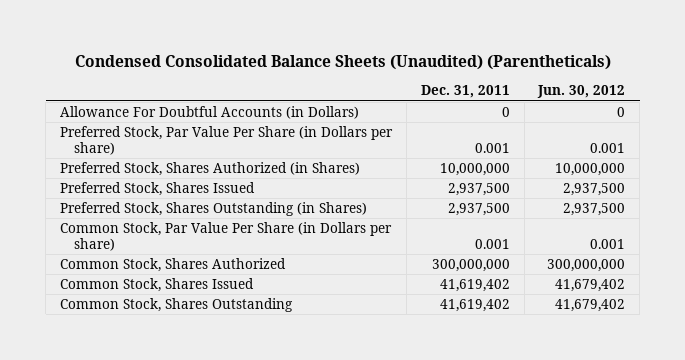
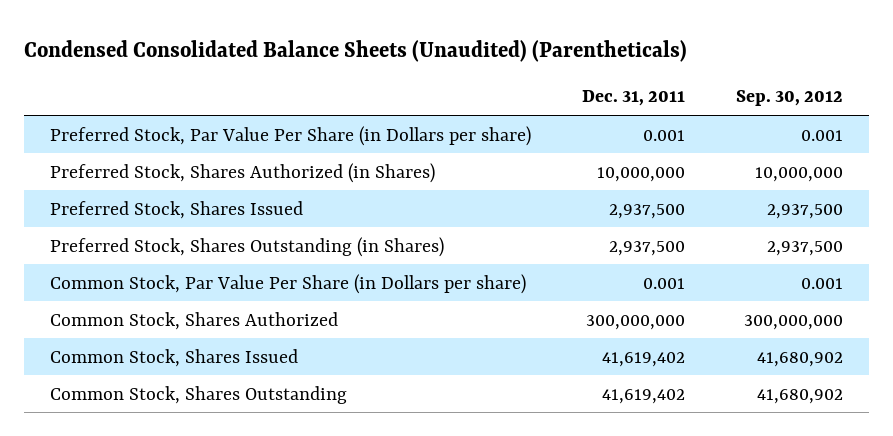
[537,85,626,99] Jun. 30, 2012 -> none
none -> [736,90,844,107] Sep. 30, 2012
[59,106,359,120] Allowance For Doubtful Accounts (in Dollars) -> none

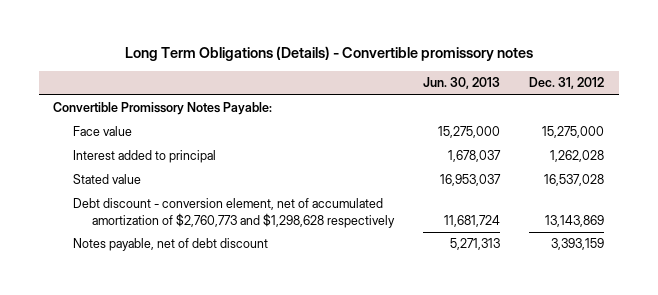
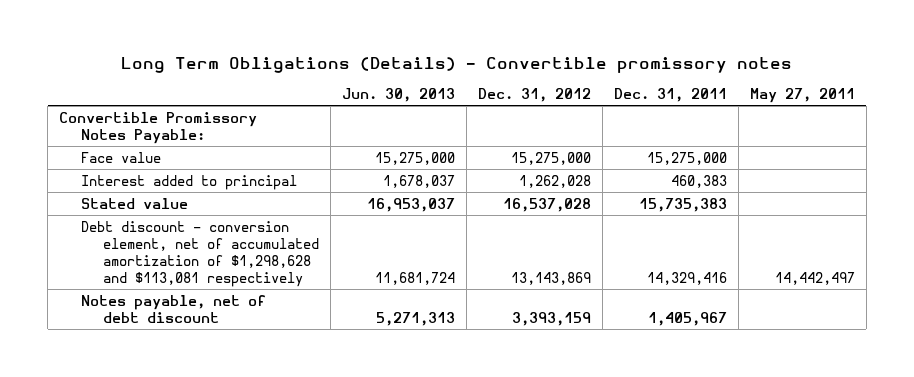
none -> [613,88,727,103] Dec. 31, 2011
none -> [749,88,855,104] May 27, 2011
[72,198,395,228] Debt discount - conversion element, net of accumulated amortization of $2,760,773 and $1,298,628 respectively -> [80,220,319,287] Debt discount - conversion element, net of accumulated amortization of $1,298,628 and $113,081 respectively

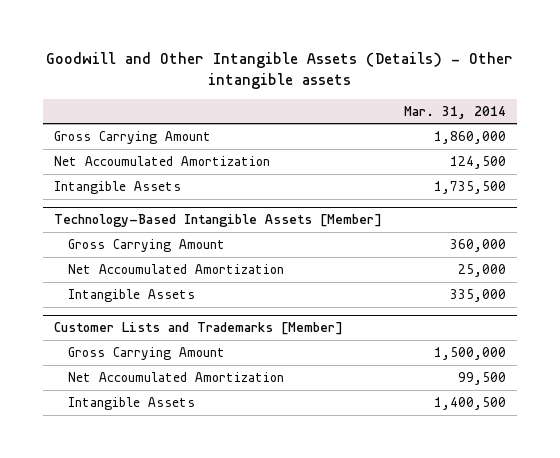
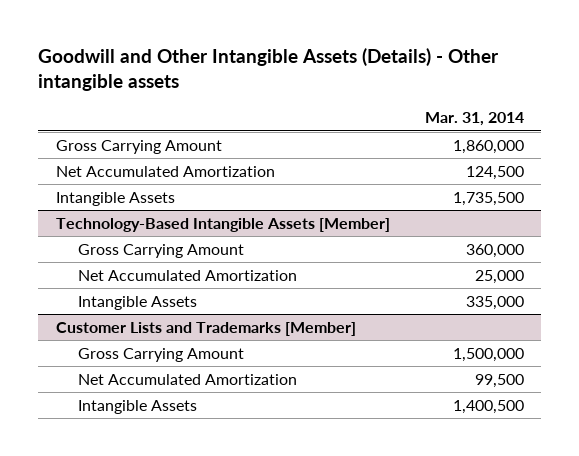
[54,155,271,166] Net Accoumulated Amortization -> [55,165,275,177] Net Accumulated Amortization
[67,263,284,274] Net Accoumulated Amortization -> [77,269,297,281] Net Accumulated Amortization
[67,371,284,382] Net Accoumulated Amortization -> [77,373,297,385] Net Accumulated Amortization

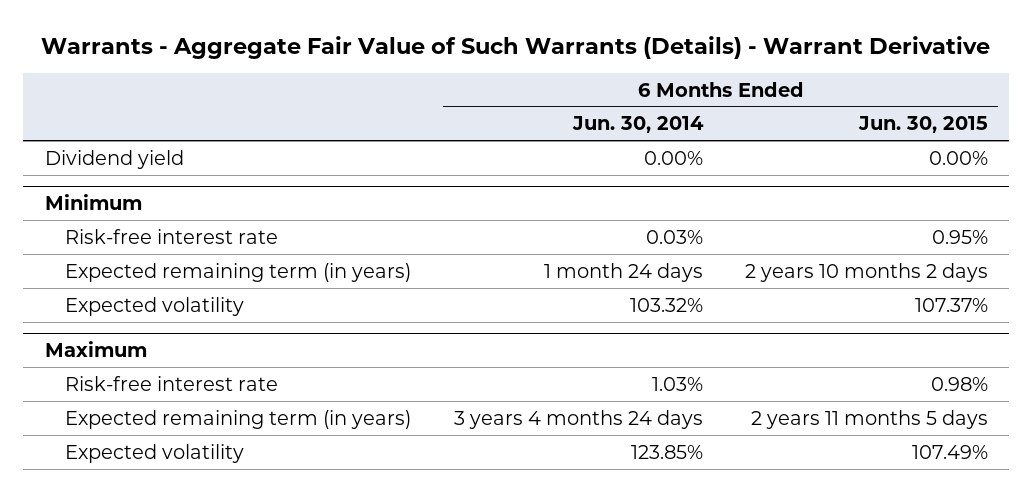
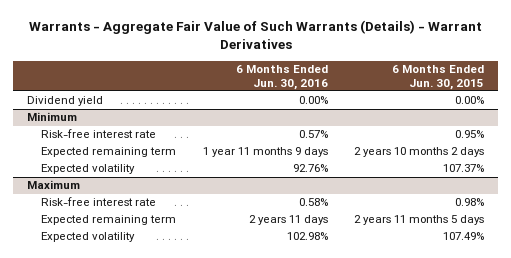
[41,35,991,59] Warrants - Aggregate Fair Value of Such Warrants (Details) - Warrant Derivative -> [28,20,482,50] Warrants - Aggregate Fair Value of Such Warrants (Details) - Warrant Derivatives
[571,116,704,134] Jun. 30, 2014 -> none
none -> [235,65,328,90] 6 Months Ended Jun. 30, 2016
[65,262,412,282] Expected remaining term (in years) -> [40,147,176,158] Expected remaining term
[65,409,412,429] Expected remaining term (in years) -> [40,215,176,226] Expected remaining term

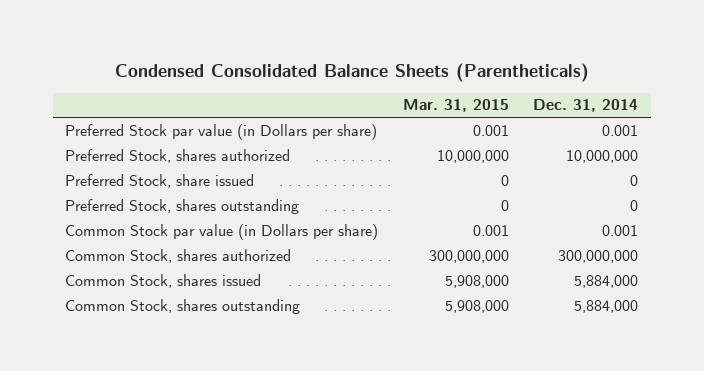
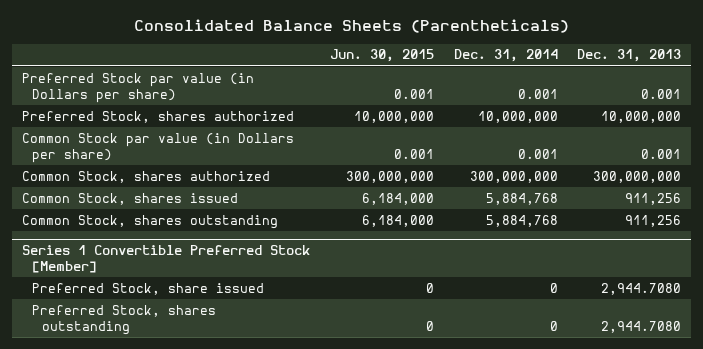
[114,63,589,83] Condensed Consolidated Balance Sheets (Parentheticals) -> [133,19,569,34] Consolidated Balance Sheets (Parentheticals)
[402,99,509,113] Mar. 31, 2015 -> none
none -> [329,49,434,63] Jun. 30, 2015
none -> [577,49,682,63] Dec. 31, 2013
[65,173,255,188] Preferred Stock, share issued -> none
[65,198,300,214] Preferred Stock, shares outstanding -> none
[574,274,639,288] 5,884,000 -> [485,192,558,205] 5,884,768
[574,299,639,313] 5,884,000 -> [485,214,558,227] 5,884,768
none -> [21,244,310,274] Series 1 Convertible Preferred Stock [Member]
none -> [31,282,264,295] Preferred Stock, share issued
none -> [31,304,216,335] Preferred Stock, shares outstanding

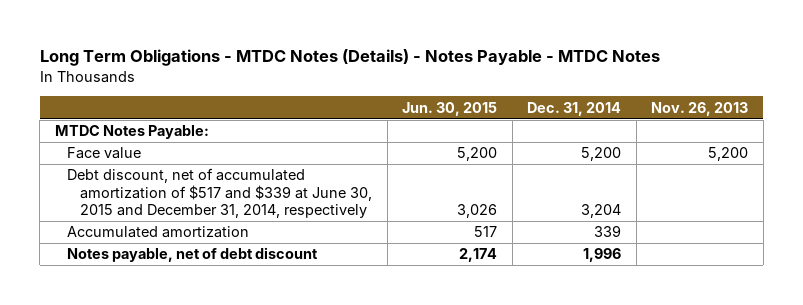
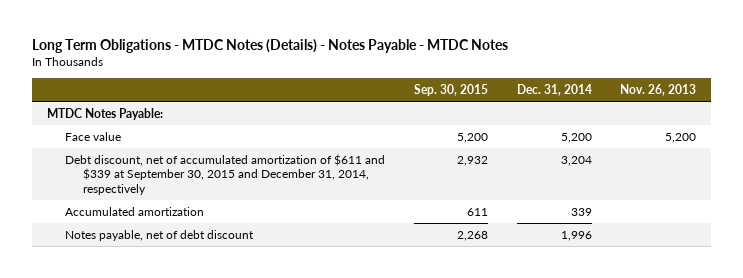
[402,101,498,116] Jun. 30, 2015 -> none
none -> [413,84,488,97] Sep. 30, 2015
[67,168,373,219] Debt discount, net of accumulated amortization of $517 and $339 at June 30, 2015 and December 31, 2014, respectively -> [64,153,385,195] Debt discount, net of accumulated amortization of $611 and $339 at September 30, 2015 and December 31, 2014, respectively

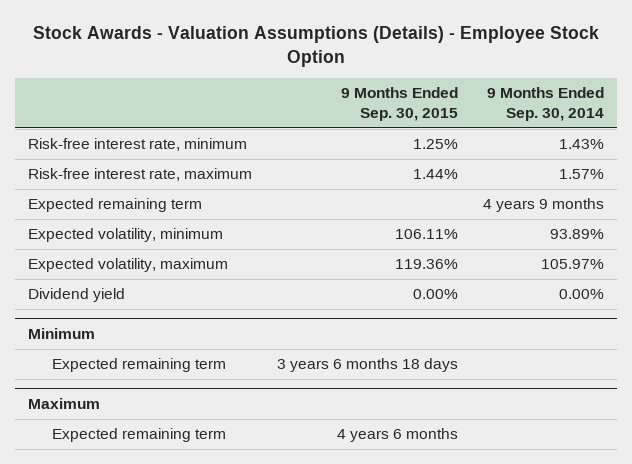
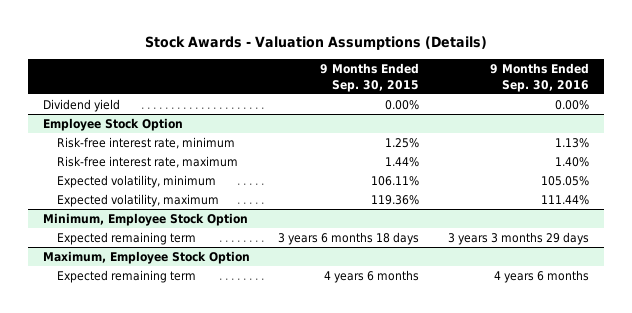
[33,25,600,67] Stock Awards - Valuation Assumptions (Details) - Employee Stock Option -> [144,36,487,51] Stock Awards - Valuation Assumptions (Details)
[487,87,605,122] 9 Months Ended Sep. 30, 2014 -> none
none -> [490,63,590,92] 9 Months Ended Sep. 30, 2016
[27,288,125,303] Dividend yield -> [42,98,120,112] Dividend yield
none -> [42,117,183,131] Employee Stock Option
[27,198,202,213] Expected remaining term -> none
[27,328,95,340] Minimum -> none
none -> [42,212,248,226] Minimum, Employee Stock Option
[27,398,100,410] Maximum -> none
none -> [42,250,250,264] Maximum, Employee Stock Option

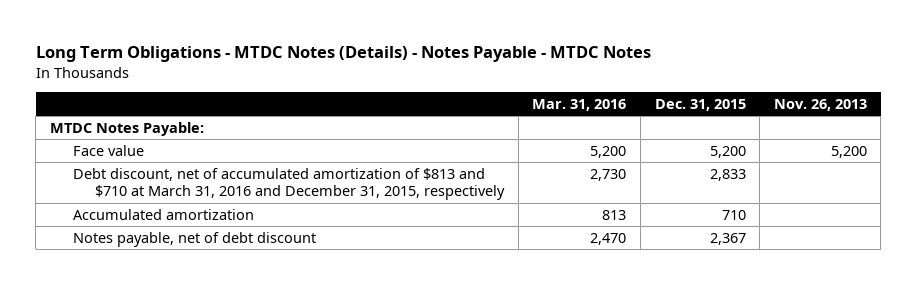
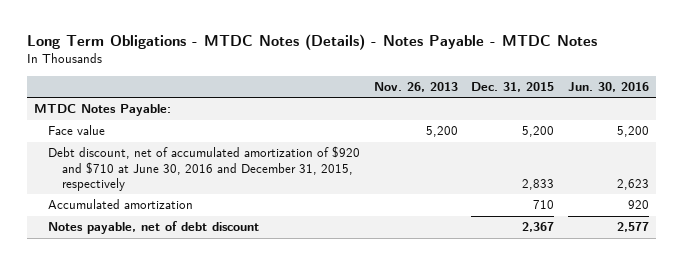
[532,98,627,111] Mar. 31, 2016 -> none
none -> [567,81,649,92] Jun. 30, 2016
[72,167,506,201] Debt discount, net of accumulated amortization of $813 and $710 at March 31, 2016 and December 31, 2015, respectively -> [48,146,361,191] Debt discount, net of accumulated amortization of $920 and $710 at June 30, 2016 and December 31, 2015, respectively

